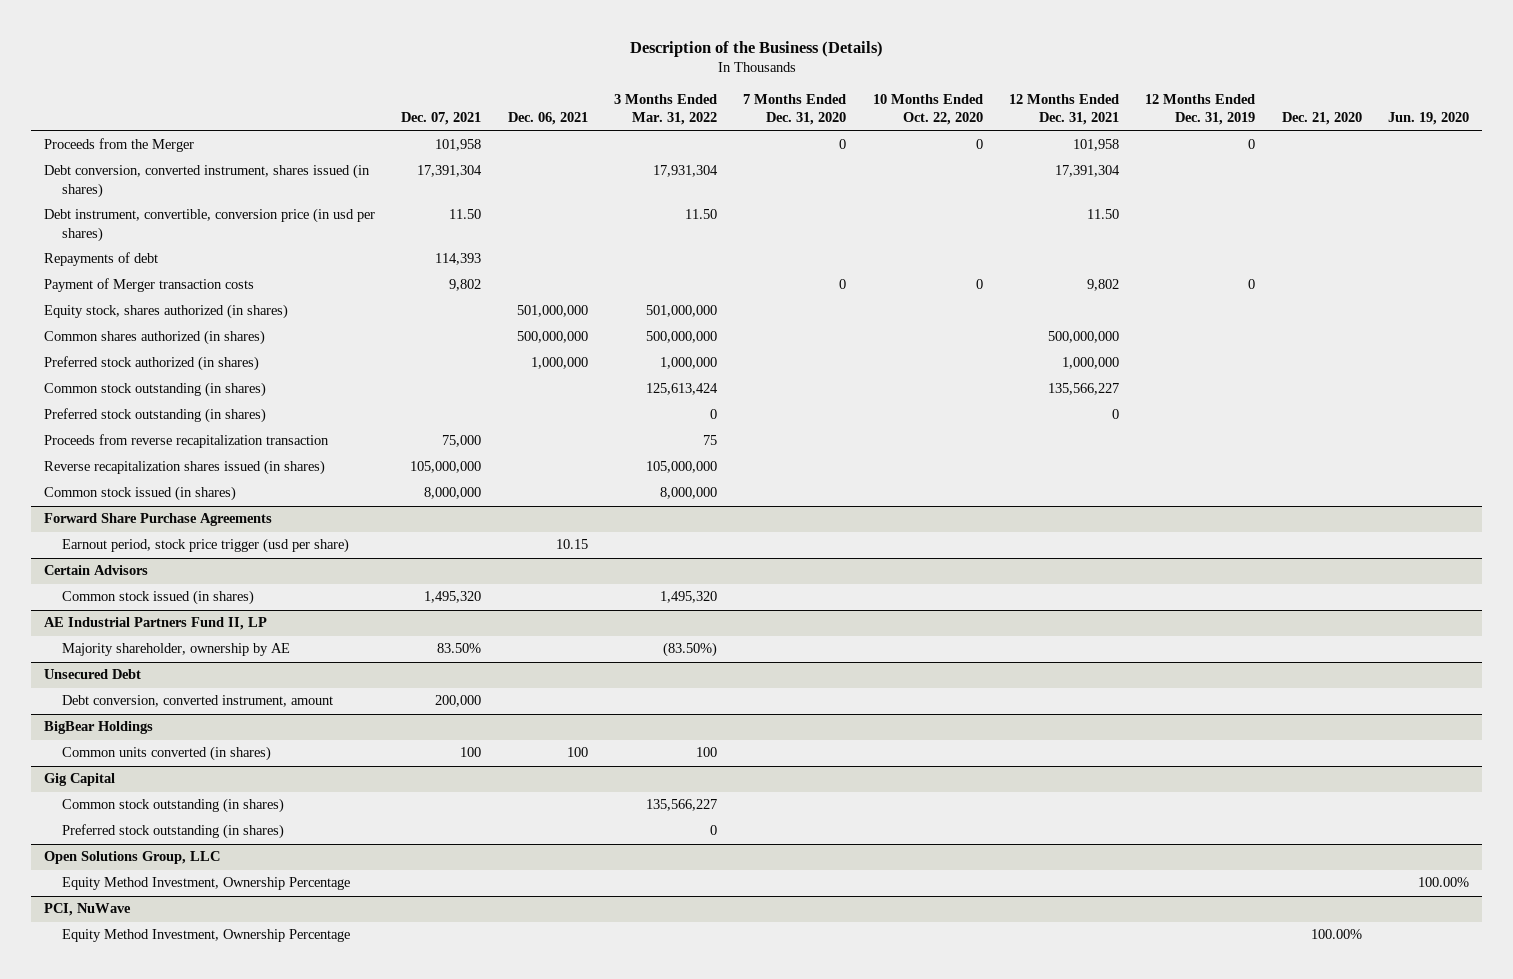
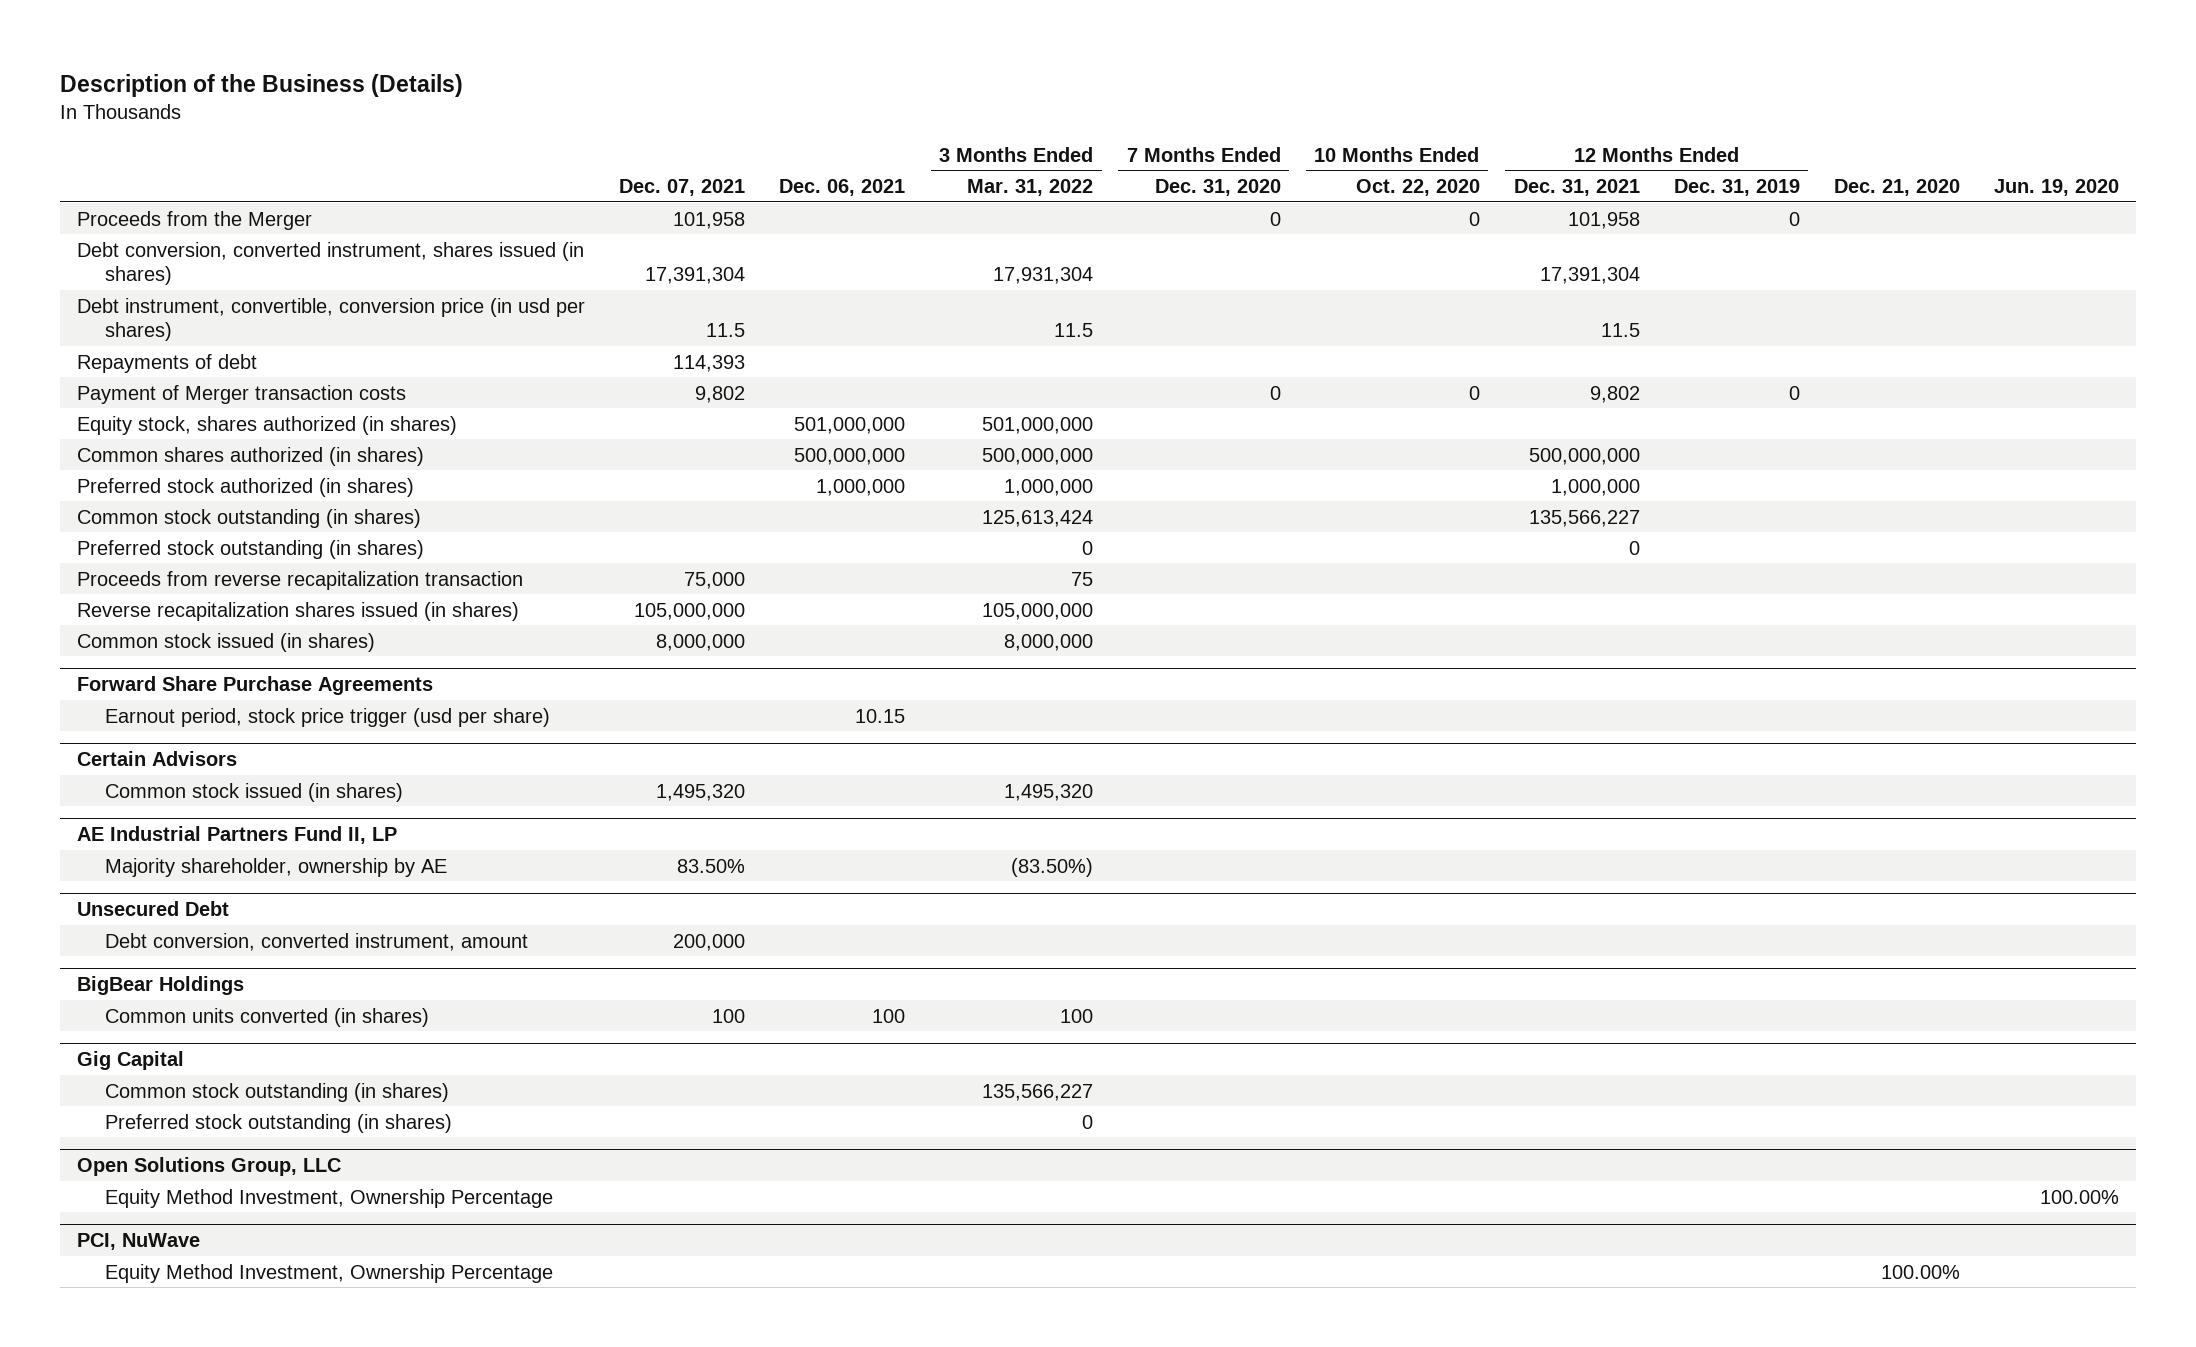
[449,209,482,220] 11.50 -> [706,322,746,337] 11.5
[685,209,718,220] 11.50 -> [1054,322,1094,337] 11.5
[1087,209,1120,220] 11.50 -> [1600,322,1640,337] 11.5

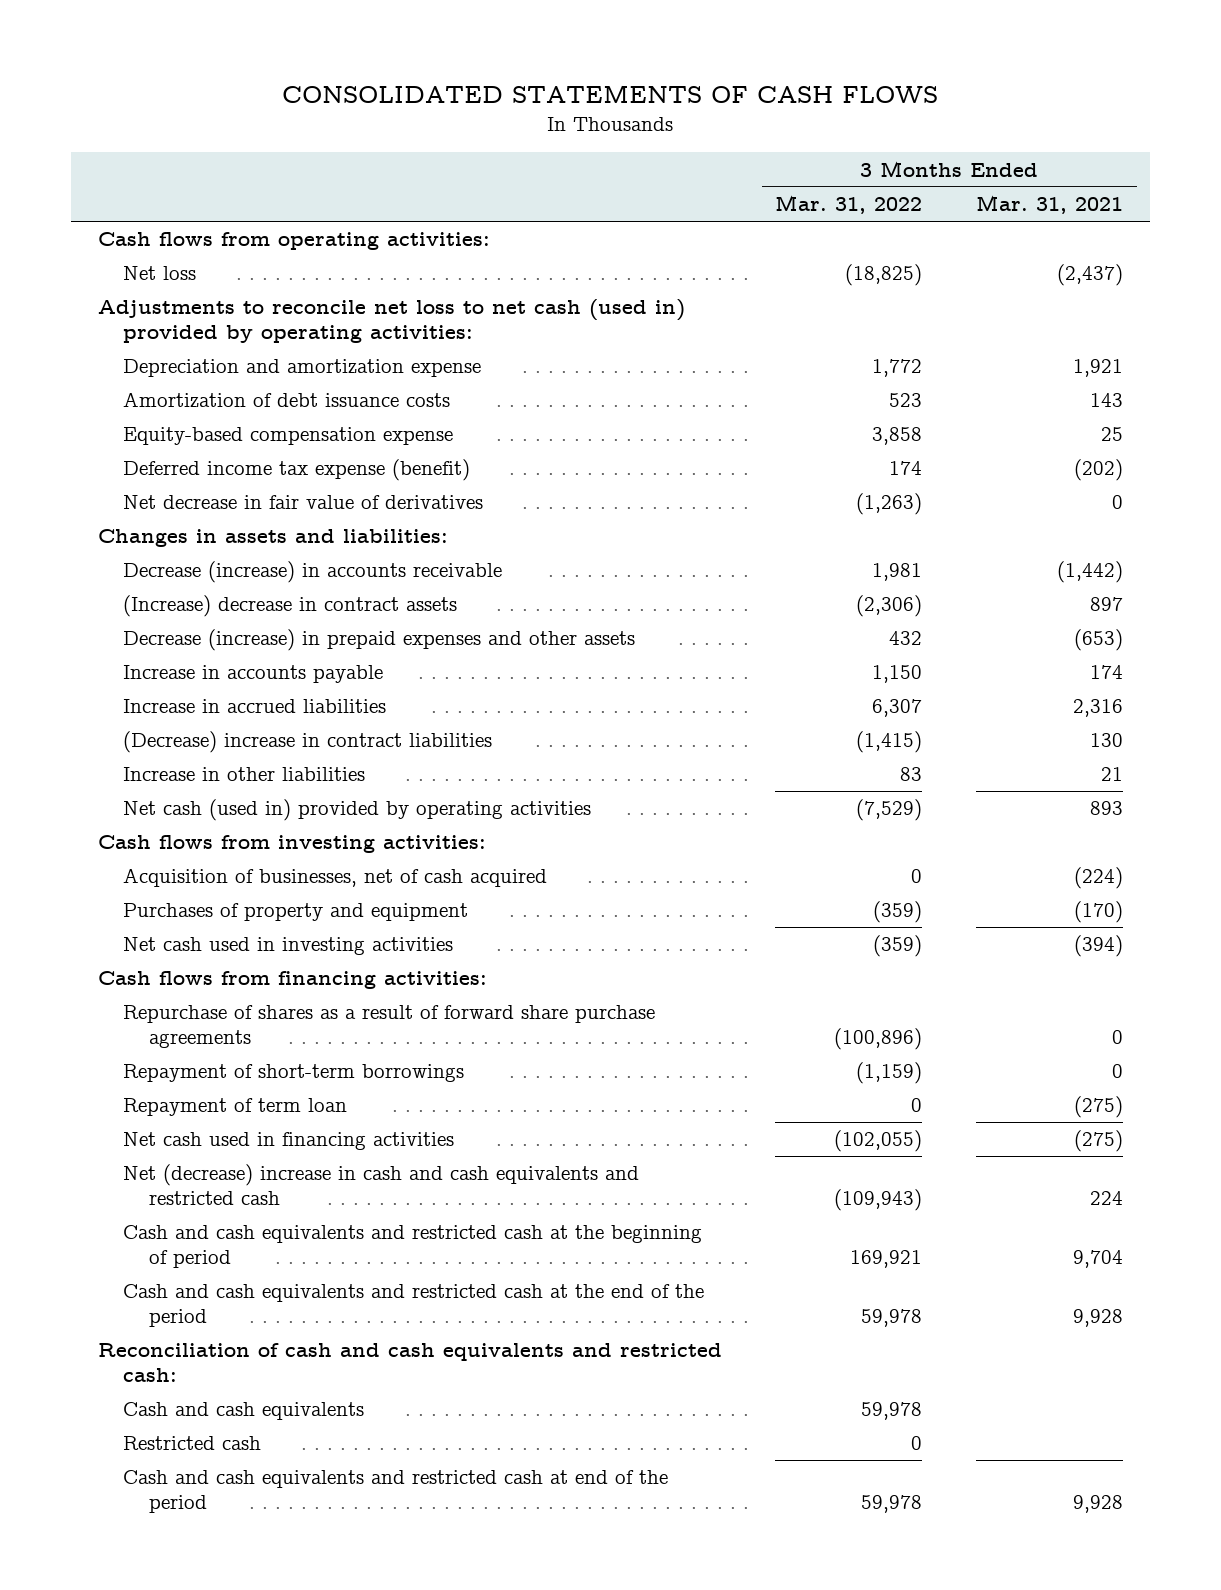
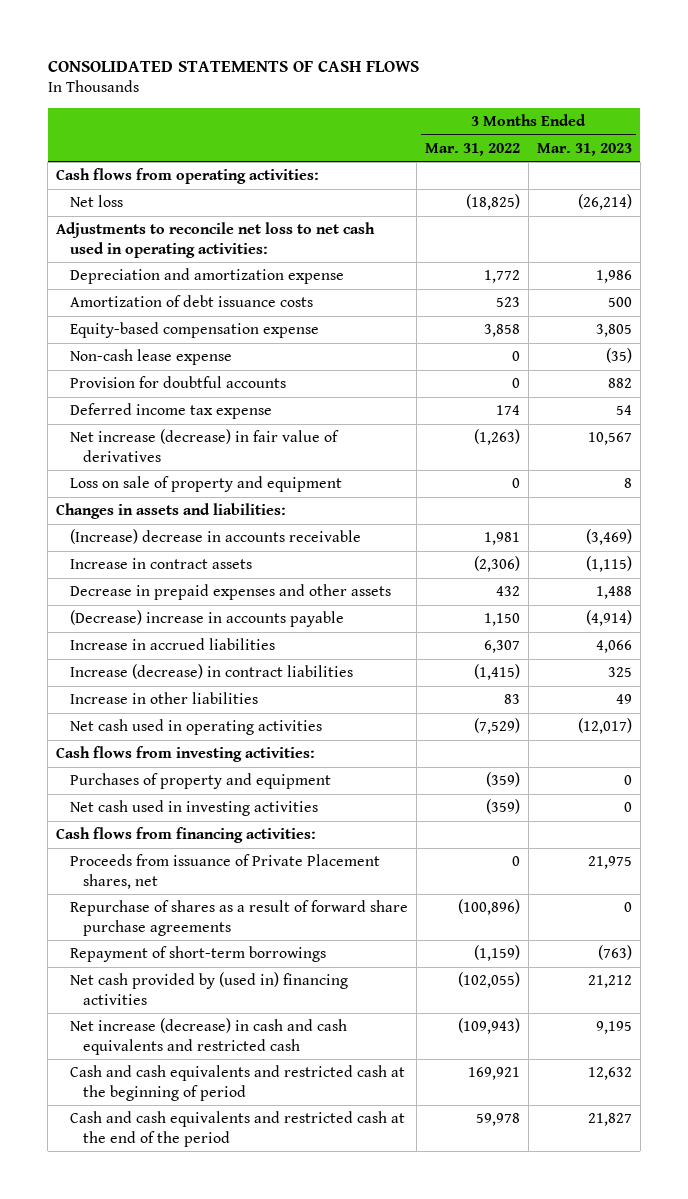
[976,195,1124,215] Mar. 31, 2021 -> none
none -> [536,142,632,156] Mar. 31, 2023
[97,299,685,343] Adjustments to reconcile net loss to net cash (used in) provided by operating activities: -> [56,222,376,258] Adjustments to reconcile net loss to net cash used in operating activities:
none -> [69,349,232,366] Non-cash lease expense
none -> [69,376,286,389] Provision for doubtful accounts
[123,459,471,482] Deferred income tax expense (benefit) -> [69,403,272,420] Deferred income tax expense
[123,495,484,510] Net decrease in fair value of derivatives -> [69,429,339,462] Net increase (decrease) in fair value of derivatives
none -> [69,476,342,493] Loss on sale of property and equipment
[123,561,503,584] Decrease (increase) in accounts receivable -> [69,529,361,545] (Increase) decrease in accounts receivable
[123,595,458,618] (Increase) decrease in contract assets -> [69,558,252,570] Increase in contract assets
[123,629,636,652] Decrease (increase) in prepaid expenses and other assets -> [69,584,391,601] Decrease in prepaid expenses and other assets
[123,665,384,684] Increase in accounts payable -> [69,610,344,628] (Decrease) increase in accounts payable
[123,731,493,754] (Decrease) increase in contract liabilities -> [69,664,353,680] Increase (decrease) in contract liabilities
[123,799,592,822] Net cash (used in) provided by operating activities -> [69,719,322,736] Net cash used in operating activities
[123,868,548,888] Acquisition of businesses, net of cash acquired -> none
none -> [69,854,380,889] Proceeds from issuance of Private Placement shares, net
[123,1098,348,1117] Repayment of term loan -> none
[123,1132,455,1151] Net cash used in financing activities -> [69,972,348,1005] Net cash provided by (used in) financing activities
[123,1164,640,1205] Net (decrease) increase in cash and cash equivalents and restricted cash -> [69,1018,347,1055] Net increase (decrease) in cash and cash equivalents and restricted cash
[97,1343,722,1382] Reconciliation of cash and cash equivalents and restricted cash: -> none
[123,1402,365,1421] Cash and cash equivalents -> none
[123,1436,262,1451] Restricted cash -> none
[123,1470,669,1513] Cash and cash equivalents and restricted cash at end of the period -> none

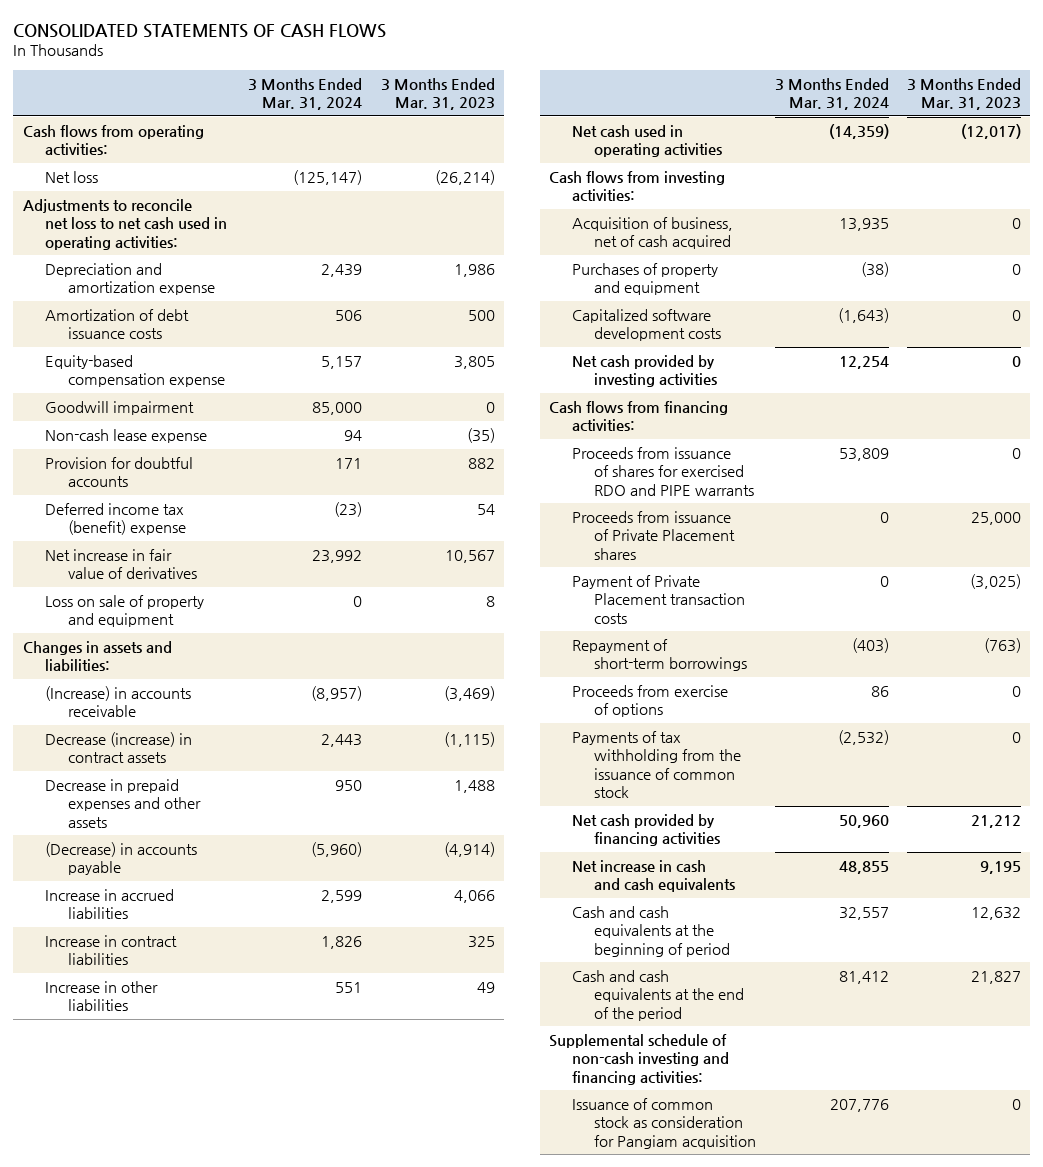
[424,142,520,156] Mar. 31, 2022 -> none
none -> [248,77,363,110] 3 Months Ended Mar. 31, 2024
none -> [45,400,195,415] Goodwill impairment
[69,403,272,420] Deferred income tax expense -> [45,502,186,536] Deferred income tax (benefit) expense
[69,429,339,462] Net increase (decrease) in fair value of derivatives -> [45,548,197,580] Net increase in fair value of derivatives
[69,529,361,545] (Increase) decrease in accounts receivable -> [45,685,192,718] (Increase) in accounts receivable
[69,558,252,570] Increase in contract assets -> [45,731,193,764] Decrease (increase) in contract assets
[69,610,344,628] (Decrease) increase in accounts payable -> [45,841,198,876] (Decrease) in accounts payable
[69,664,353,680] Increase (decrease) in contract liabilities -> [45,934,178,966] Increase in contract liabilities
none -> [571,216,733,250] Acquisition of business, net of cash acquired
none -> [571,308,722,342] Capitalized software development costs
[69,800,318,817] Net cash used in investing activities -> [571,354,718,388] Net cash provided by investing activities
[69,900,408,936] Repurchase of shares as a result of forward share purchase agreements -> none
none -> [571,446,755,496] Proceeds from issuance of shares for exercised RDO and PIPE warrants
[69,854,380,889] Proceeds from issuance of Private Placement shares, net -> [571,510,736,560] Proceeds from issuance of Private Placement shares
[587,856,632,870] 21,975 -> [970,511,1021,525] 25,000
none -> [571,574,746,624] Payment of Private Placement transaction costs
none -> [571,684,728,718] Proceeds from exercise of options
none -> [571,730,742,798] Payments of tax withholding from the issuance of common stock
[69,972,348,1005] Net cash provided by (used in) financing activities -> [571,813,721,847] Net cash provided by financing activities
[69,1018,347,1055] Net increase (decrease) in cash and cash equivalents and restricted cash -> [571,859,736,893] Net increase in cash and cash equivalents
[69,1065,405,1101] Cash and cash equivalents and restricted cash at the beginning of period -> [571,905,731,957] Cash and cash equivalents at the beginning of period
[69,1111,405,1147] Cash and cash equivalents and restricted cash at the end of the period -> [571,969,745,1021] Cash and cash equivalents at the end of the period
none -> [548,1033,729,1085] Supplemental schedule of non-cash investing and financing activities:
none -> [571,1097,757,1149] Issuance of common stock as consideration for Pangiam acquisition

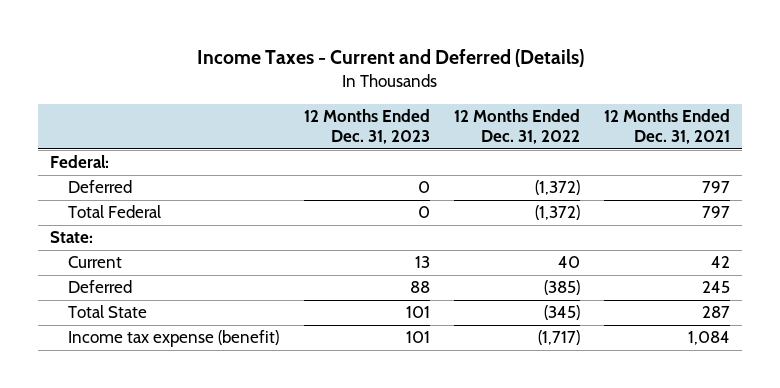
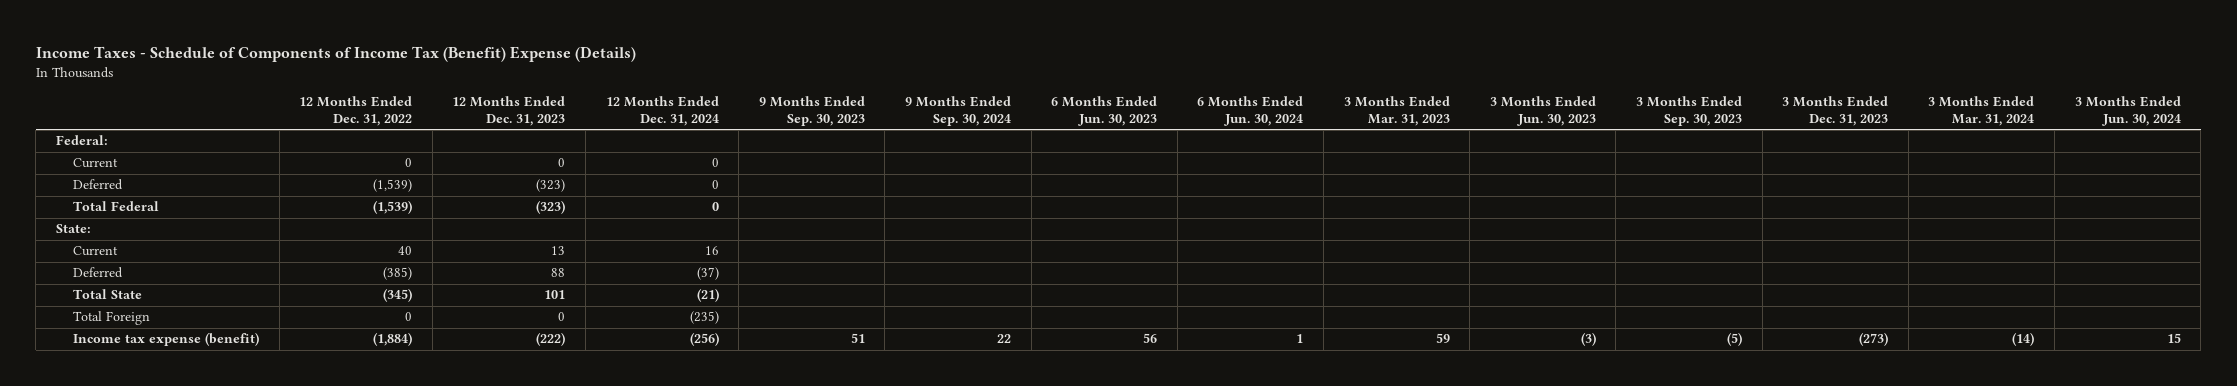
[197,49,585,68] Income Taxes - Current and Deferred (Details) -> [35,45,636,62] Income Taxes - Schedule of Components of Income Tax (Benefit) Expense (Details)
[603,109,730,145] 12 Months Ended Dec. 31, 2021 -> none
none -> [605,96,719,126] 12 Months Ended Dec. 31, 2024
none -> [758,96,865,126] 9 Months Ended Sep. 30, 2023
none -> [905,96,1012,126] 9 Months Ended Sep. 30, 2024
none -> [1051,96,1158,126] 6 Months Ended Jun. 30, 2023
none -> [1197,96,1304,126] 6 Months Ended Jun. 30, 2024
none -> [1343,96,1450,126] 3 Months Ended Mar. 31, 2023
none -> [1489,96,1596,126] 3 Months Ended Jun. 30, 2023
none -> [1636,96,1743,126] 3 Months Ended Sep. 30, 2023
none -> [1782,96,1889,126] 3 Months Ended Dec. 31, 2023
none -> [1928,96,2035,126] 3 Months Ended Mar. 31, 2024
none -> [2074,96,2181,126] 3 Months Ended Jun. 30, 2024
none -> [73,158,119,169] Current
[417,181,430,194] 0 -> [536,179,566,193] (323)
[534,180,580,196] (1,372) -> [373,179,413,193] (1,539)
[417,206,430,219] 0 -> [536,200,566,215] (323)
[534,205,580,221] (1,372) -> [373,200,413,215] (1,539)
none -> [73,311,151,326] Total Foreign
[405,331,430,344] 101 -> [536,332,566,347] (222)
[537,330,580,346] (1,717) -> [373,332,413,347] (1,884)

